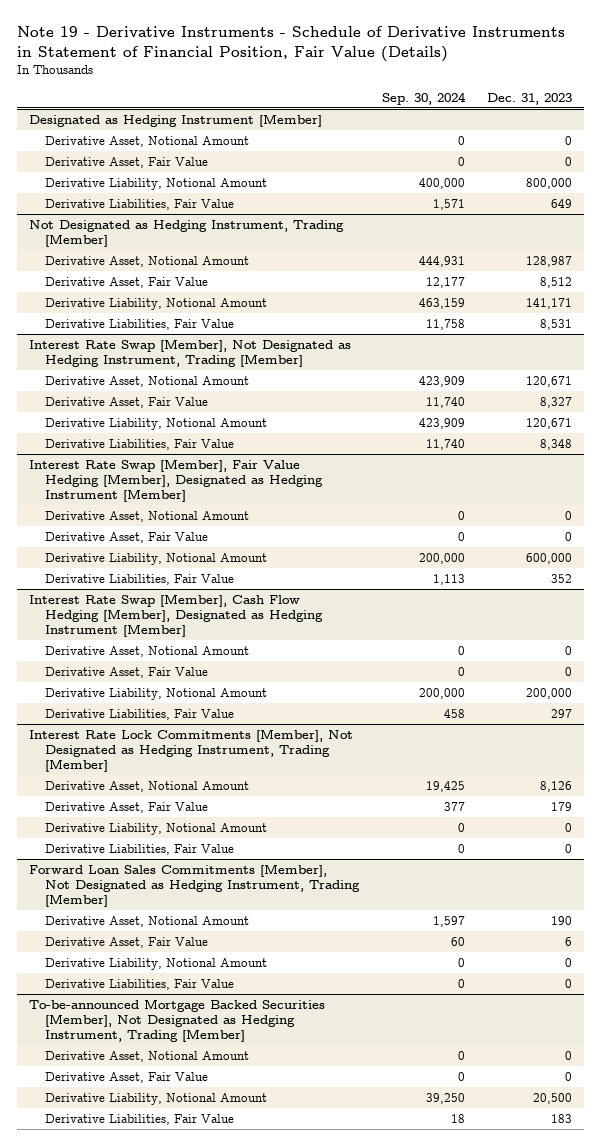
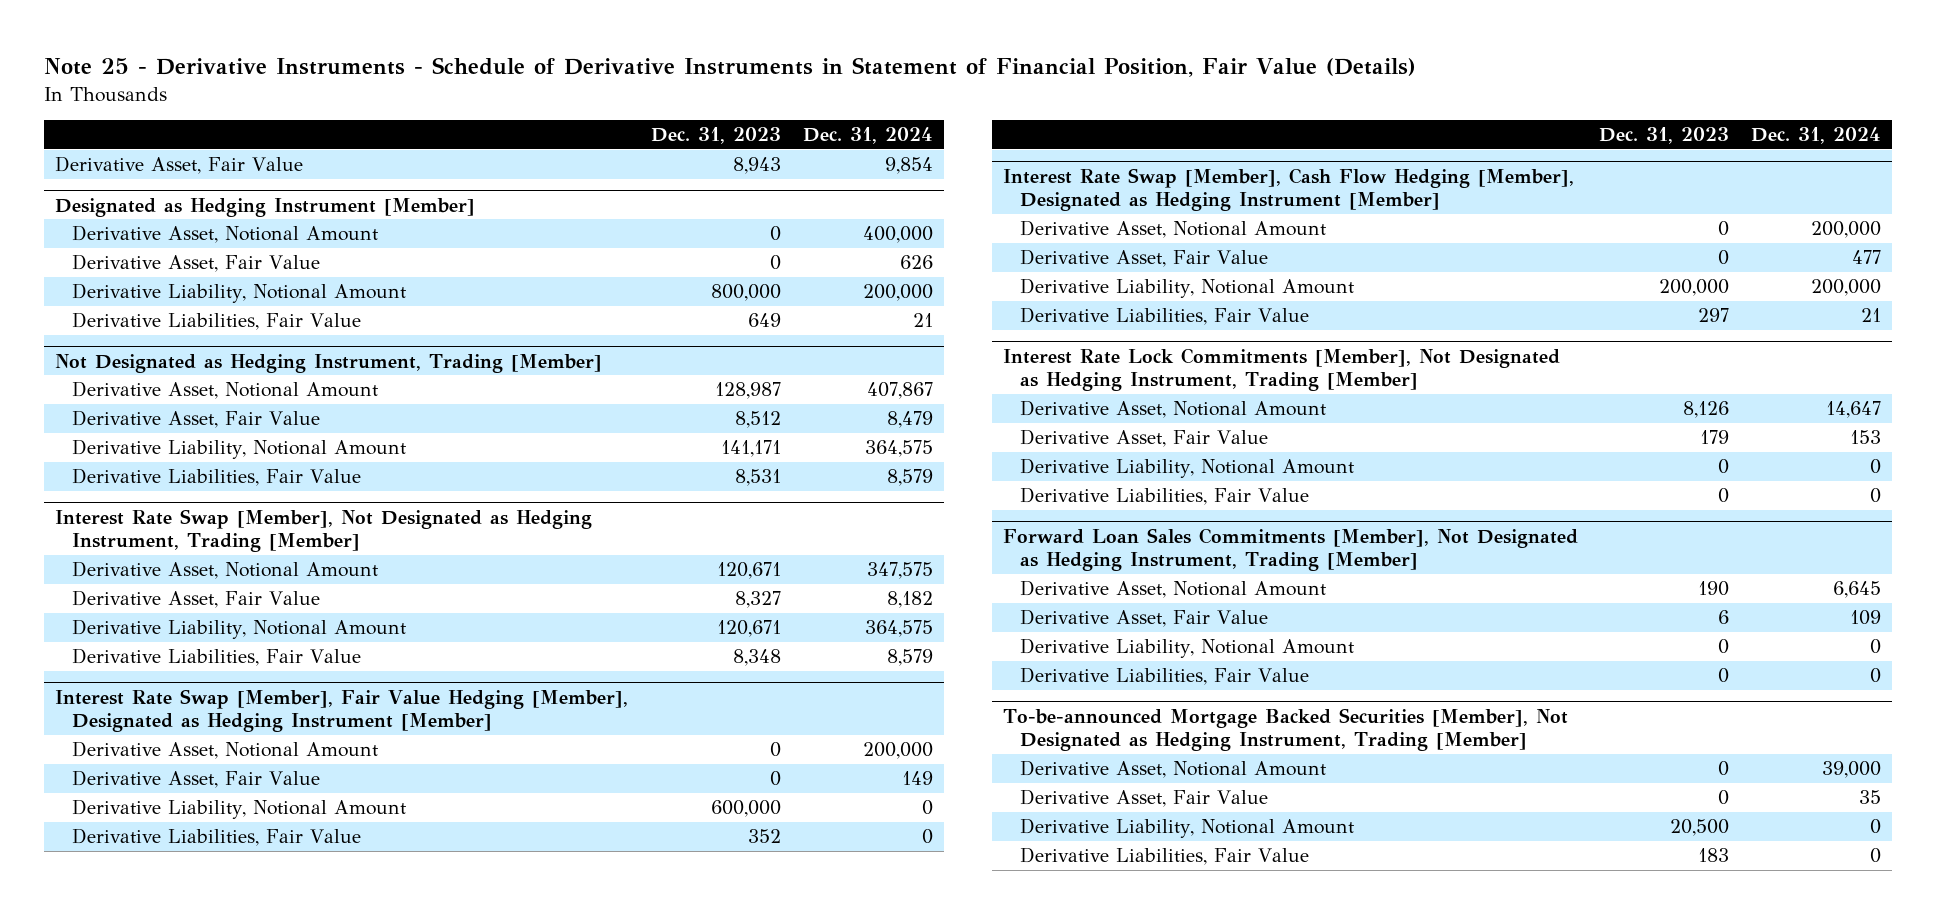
[17,26,566,62] Note 19 - Derivative Instruments - Schedule of Derivative Instruments in Statement of Financial Position, Fair Value (Details) -> [44,57,1417,78] Note 25 - Derivative Instruments - Schedule of Derivative Instruments in Statement of Financial Position, Fair Value (Details)
[381,91,466,105] Sep. 30, 2024 -> none
none -> [802,127,933,145] Dec. 31, 2024
none -> [54,156,303,175] Derivative Asset, Fair Value

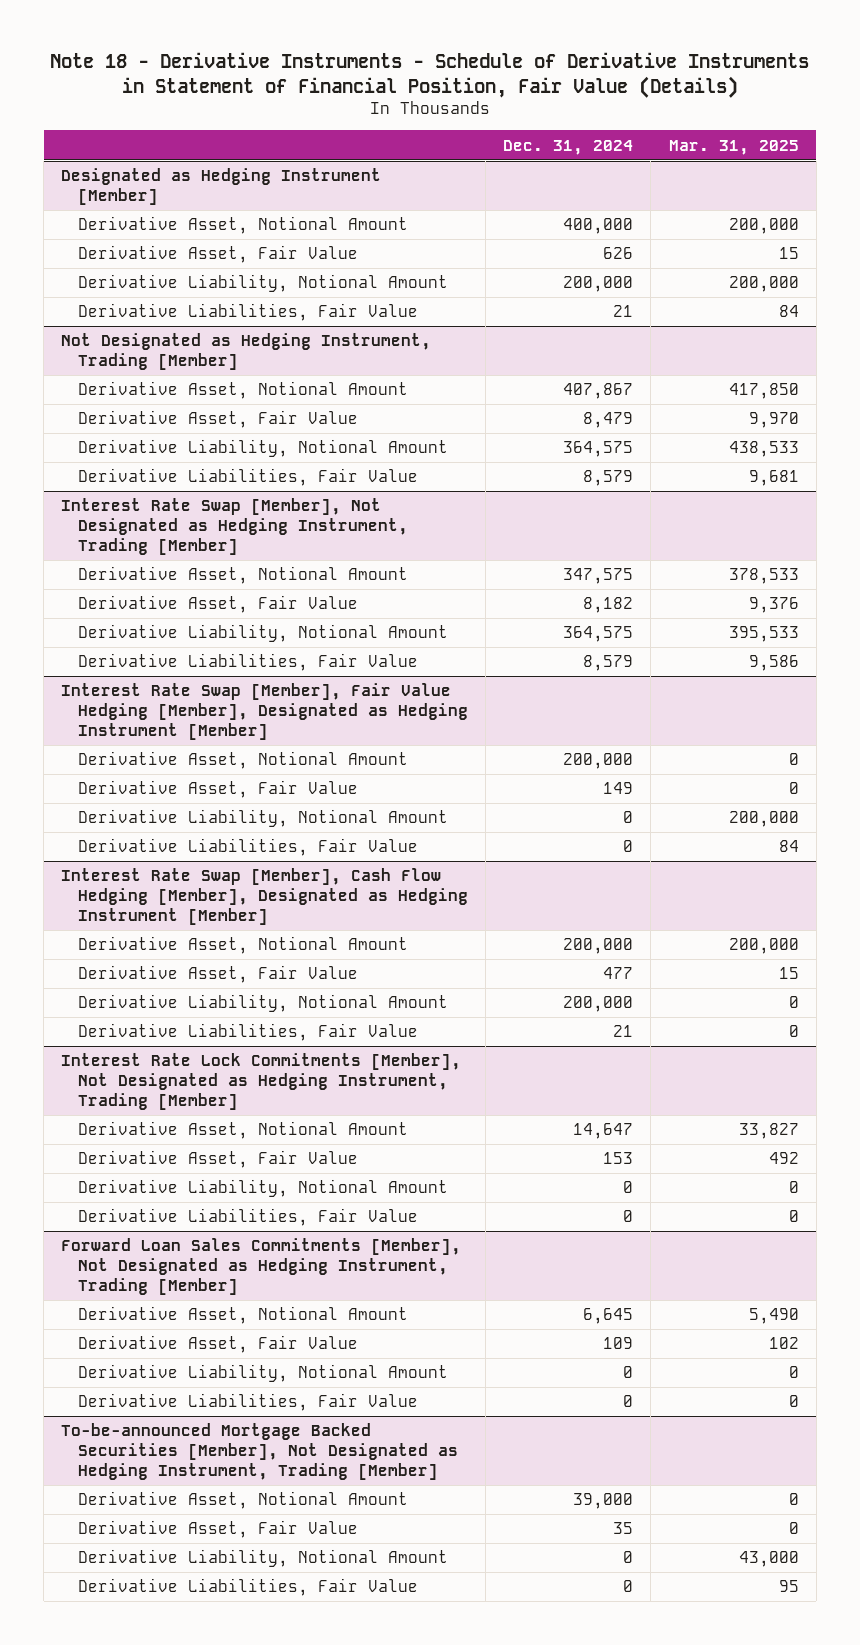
[44,57,1417,78] Note 25 - Derivative Instruments - Schedule of Derivative Instruments in Statement of Financial Position, Fair Value (Details) -> [49,52,809,99] Note 18 - Derivative Instruments - Schedule of Derivative Instruments in Statement of Financial Position, Fair Value (Details)
[651,127,782,145] Dec. 31, 2023 -> none
none -> [668,139,799,155] Mar. 31, 2025
[54,156,303,175] Derivative Asset, Fair Value -> none

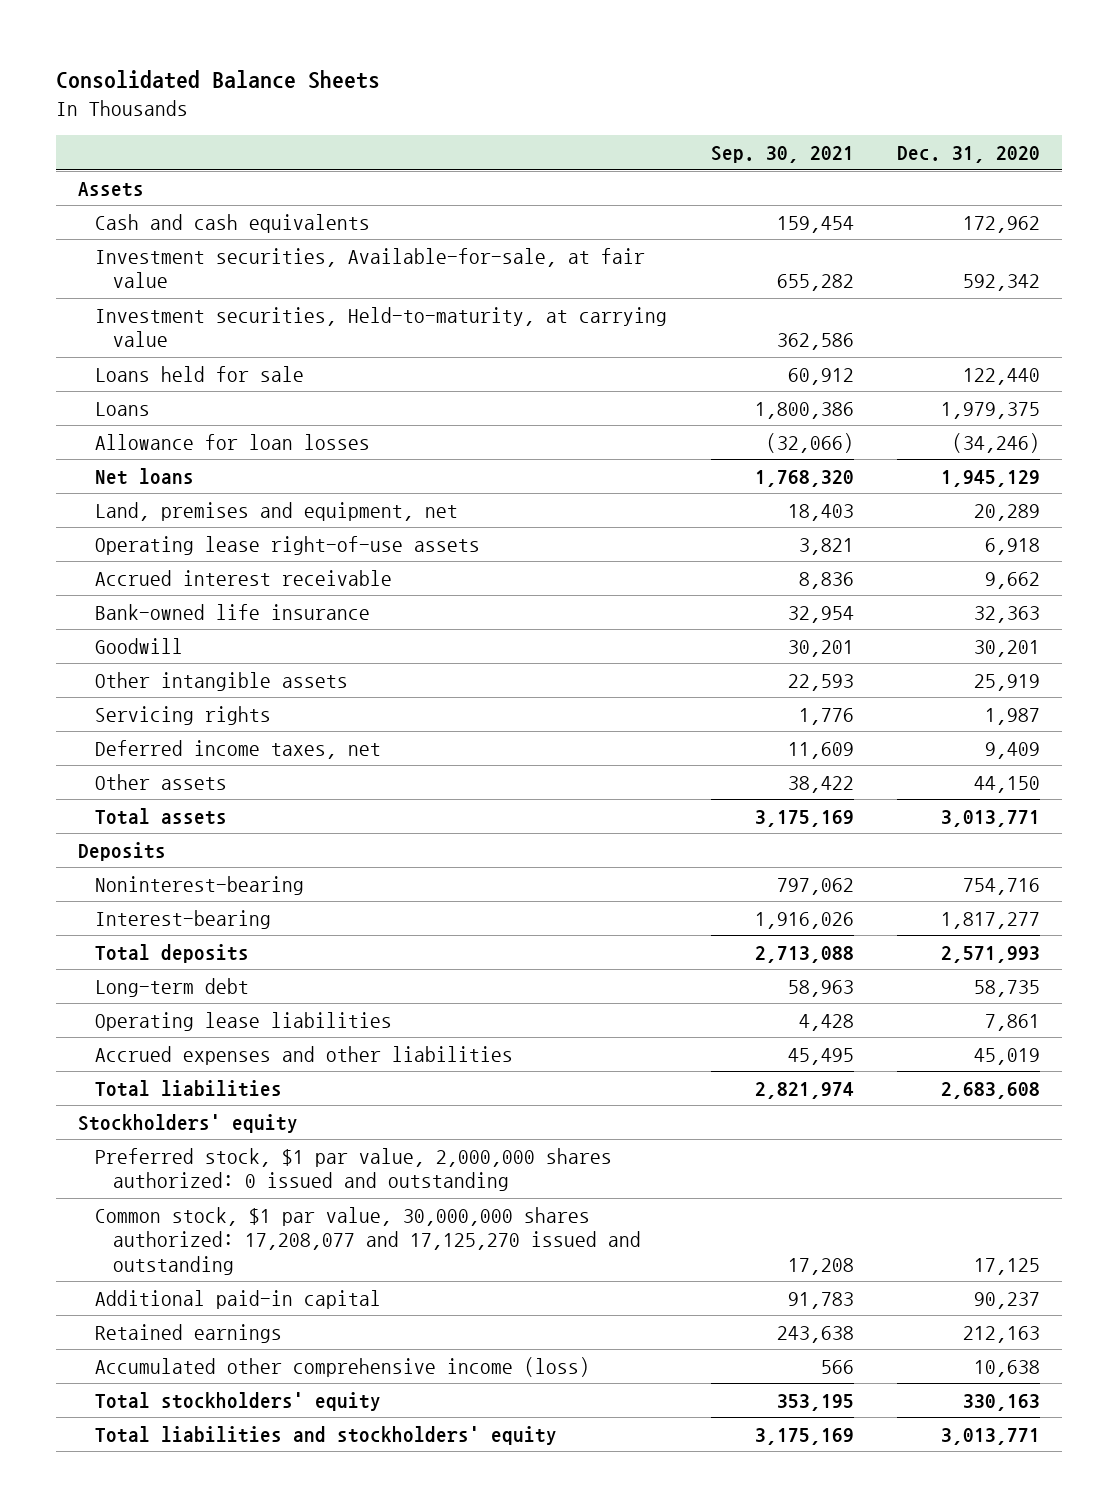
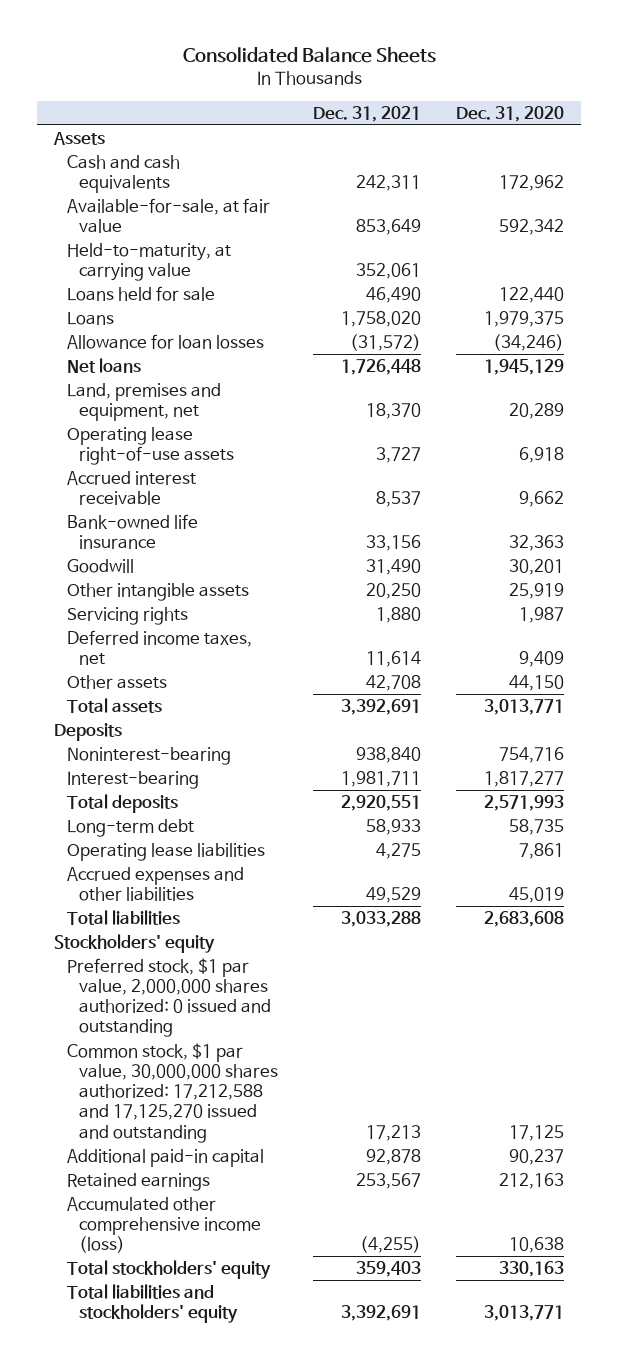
[710,146,854,164] Sep. 30, 2021 -> none
none -> [313,105,422,122] Dec. 31, 2021
[95,247,646,289] Investment securities, Available-for-sale, at fair value -> [66,197,270,234] Available-for-sale, at fair value
[95,306,668,348] Investment securities, Held-to-maturity, at carrying value -> [66,242,231,282] Held-to-maturity, at carrying value
[95,1206,641,1275] Common stock, $1 par value, 30,000,000 shares authorized: 17,208,077 and 17,125,270 issued and outstanding -> [66,1042,279,1143] Common stock, $1 par value, 30,000,000 shares authorized: 17,212,588 and 17,125,270 issued and outstanding

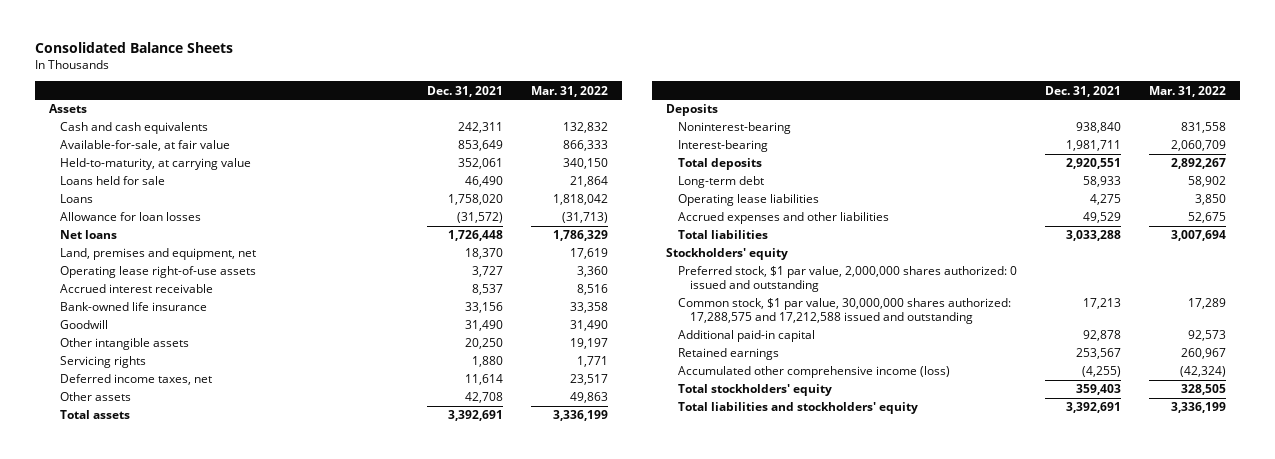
[455,105,564,122] Dec. 31, 2020 -> none
none -> [531,85,609,97] Mar. 31, 2022
[66,1042,279,1143] Common stock, $1 par value, 30,000,000 shares authorized: 17,212,588 and 17,125,270 issued and outstanding -> [677,298,1011,325] Common stock, $1 par value, 30,000,000 shares authorized: 17,288,575 and 17,212,588 issued and outstanding

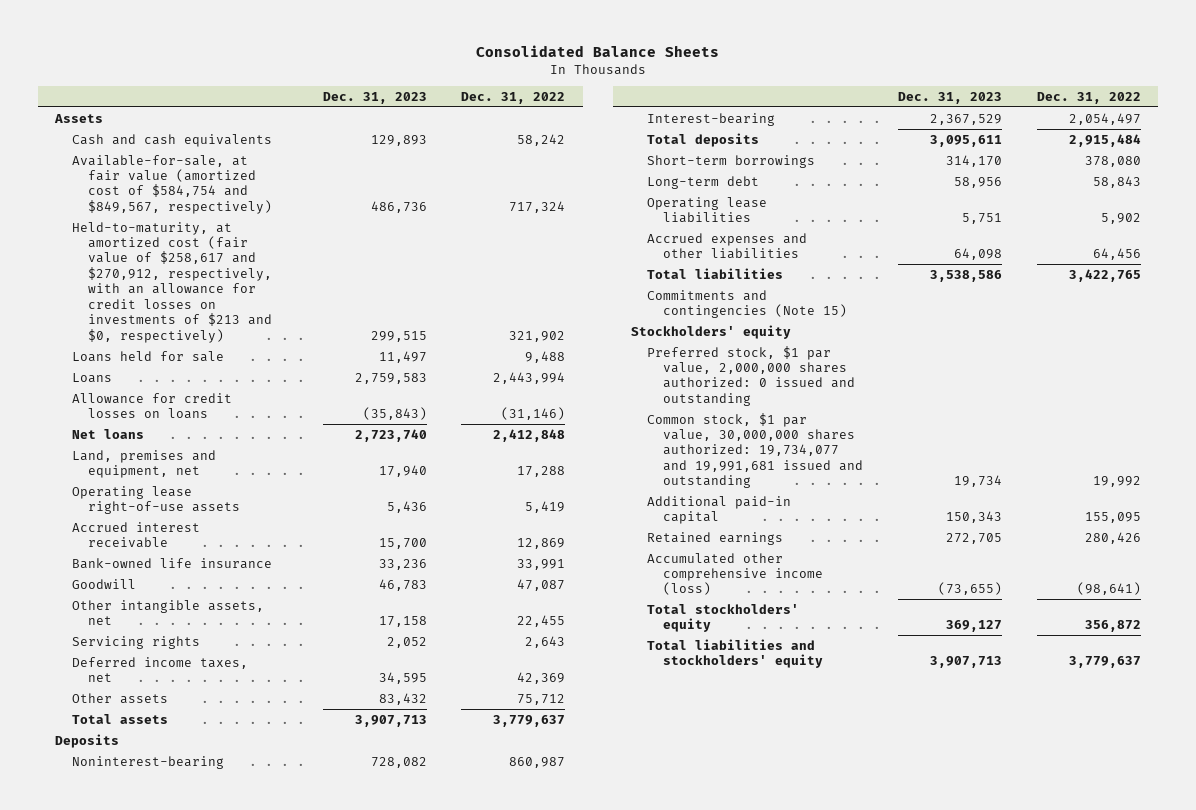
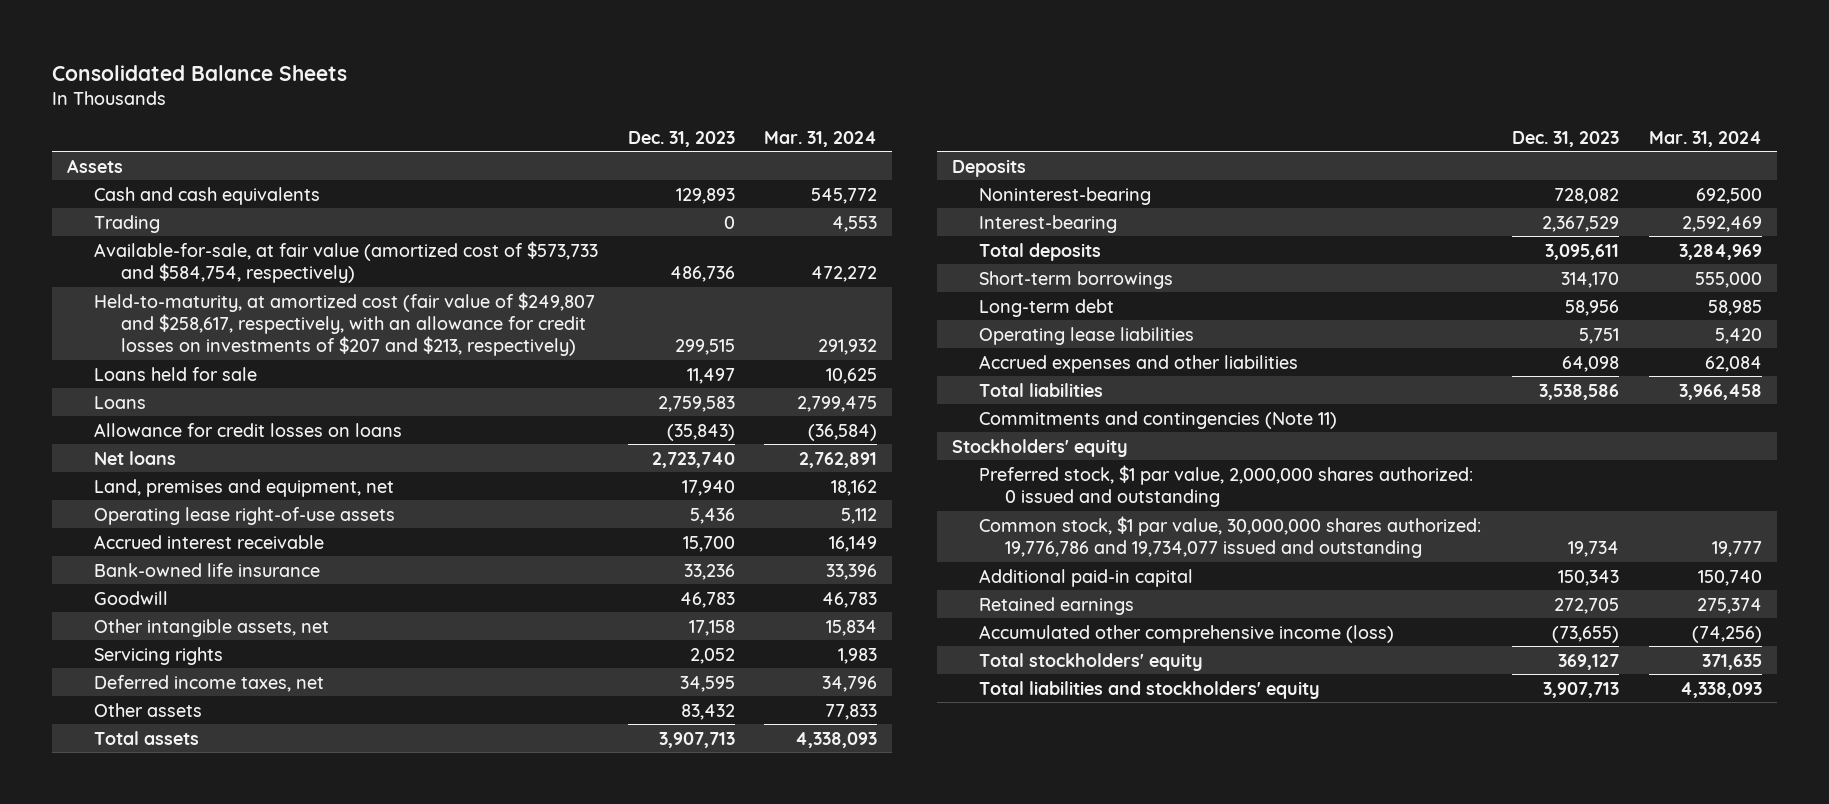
[461,91,566,104] Dec. 31, 2022 -> none
none -> [764,130,878,147] Mar. 31, 2024
none -> [93,214,160,233] Trading
[71,154,272,214] Available-for-sale, at fair value (amortized cost of $584,754 and $849,567, respectively) -> [93,240,598,283] Available-for-sale, at fair value (amortized cost of $573,733 and $584,754, respectively)
[71,221,272,343] Held-to-maturity, at amortized cost (fair value of $258,617 and $270,912, respectively, with an allowance for credit losses on investments of $213 and $0, respectively) -> [93,291,595,357] Held-to-maturity, at amortized cost (fair value of $249,807 and $258,617, respectively, with an allowance for credit losses on investments of $207 and $213, respectively)
[646,289,848,319] Commitments and contingencies (Note 15) -> [978,410,1337,429] Commitments and contingencies (Note 11)
[646,412,864,489] Common stock, $1 par value, 30,000,000 shares authorized: 19,734,077 and 19,991,681 issued and outstanding -> [978,515,1481,558] Common stock, $1 par value, 30,000,000 shares authorized: 19,776,786 and 19,734,077 issued and outstanding

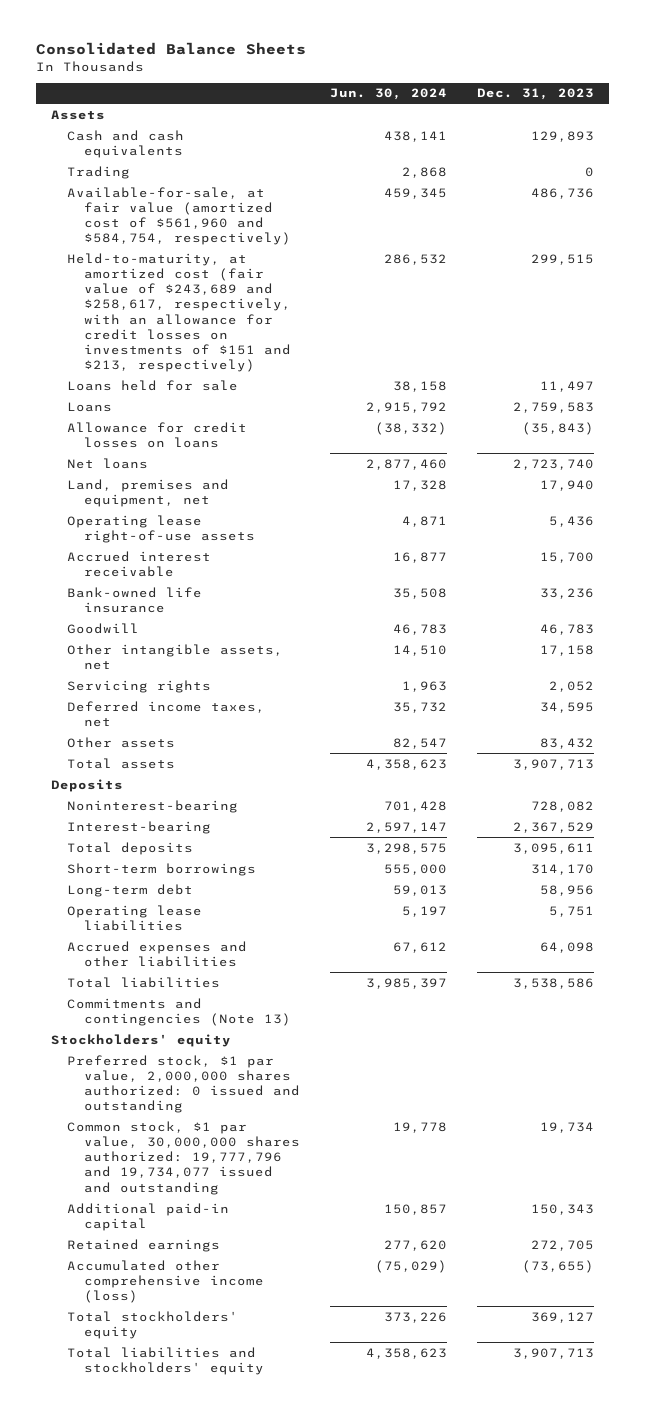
[764,130,878,147] Mar. 31, 2024 -> none
none -> [330,88,448,101] Jun. 30, 2024
[93,240,598,283] Available-for-sale, at fair value (amortized cost of $573,733 and $584,754, respectively) -> [67,186,292,246] Available-for-sale, at fair value (amortized cost of $561,960 and $584,754, respectively)
[93,291,595,357] Held-to-maturity, at amortized cost (fair value of $249,807 and $258,617, respectively, with an allowance for credit losses on investments of $207 and $213, respectively) -> [67,252,292,373] Held-to-maturity, at amortized cost (fair value of $243,689 and $258,617, respectively, with an allowance for credit losses on investments of $151 and $213, respectively)
[978,410,1337,429] Commitments and contingencies (Note 11) -> [67,997,292,1026] Commitments and contingencies (Note 13)
[978,515,1481,558] Common stock, $1 par value, 30,000,000 shares authorized: 19,776,786 and 19,734,077 issued and outstanding -> [67,1120,301,1195] Common stock, $1 par value, 30,000,000 shares authorized: 19,777,796 and 19,734,077 issued and outstanding

